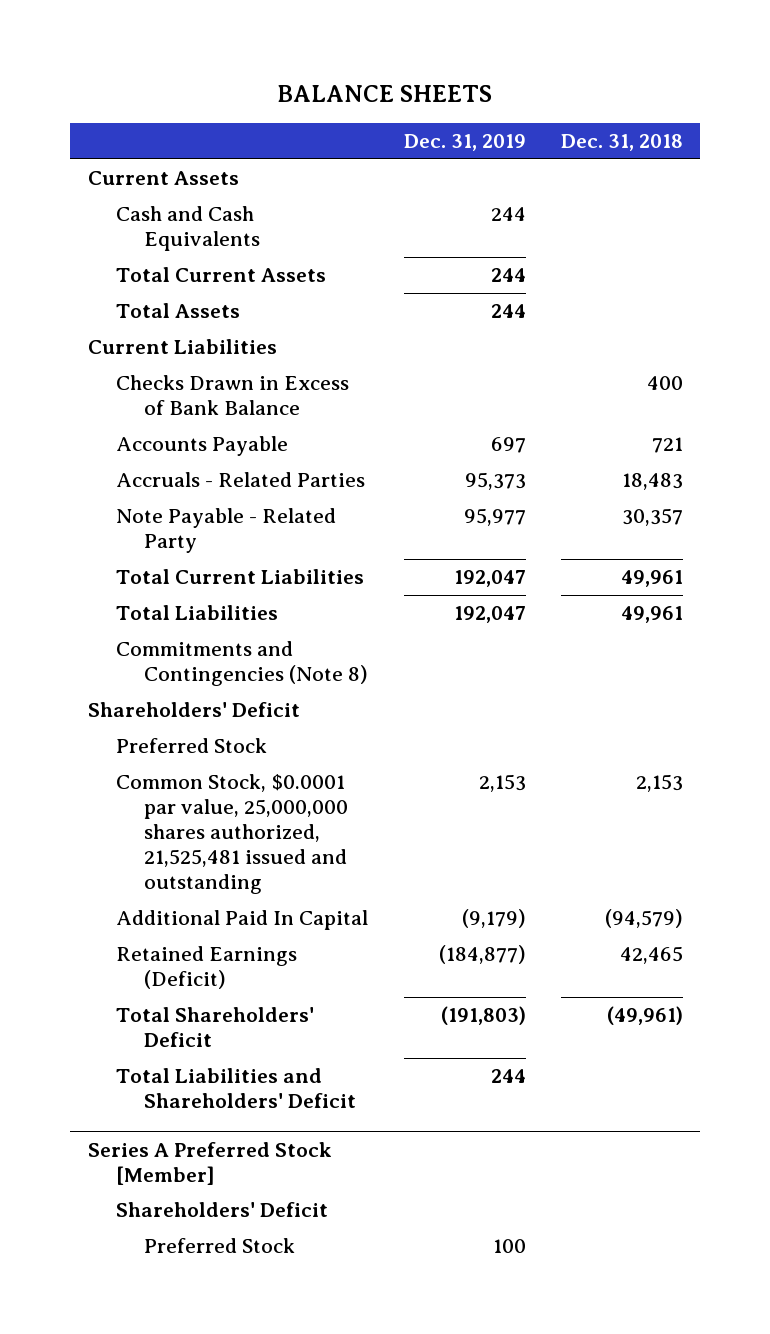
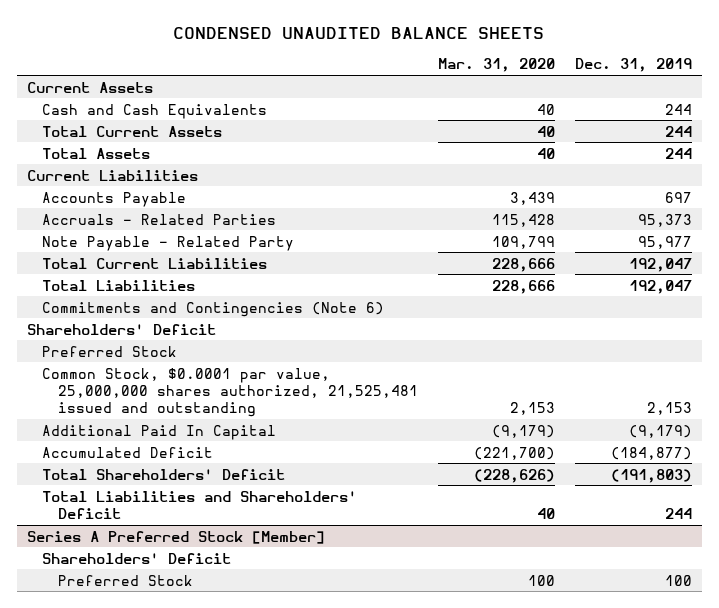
[277,85,493,103] BALANCE SHEETS -> [173,26,545,39] CONDENSED UNAUDITED BALANCE SHEETS
[560,134,683,152] Dec. 31, 2018 -> none
none -> [437,58,555,73] Mar. 31, 2020
[115,375,349,416] Checks Drawn in Excess of Bank Balance -> none
[115,641,369,687] Commitments and Contingencies (Note 8) -> [42,301,385,317] Commitments and Contingencies (Note 6)
[115,946,297,990] Retained Earnings (Deficit) -> [42,446,214,458] Accumulated Deficit

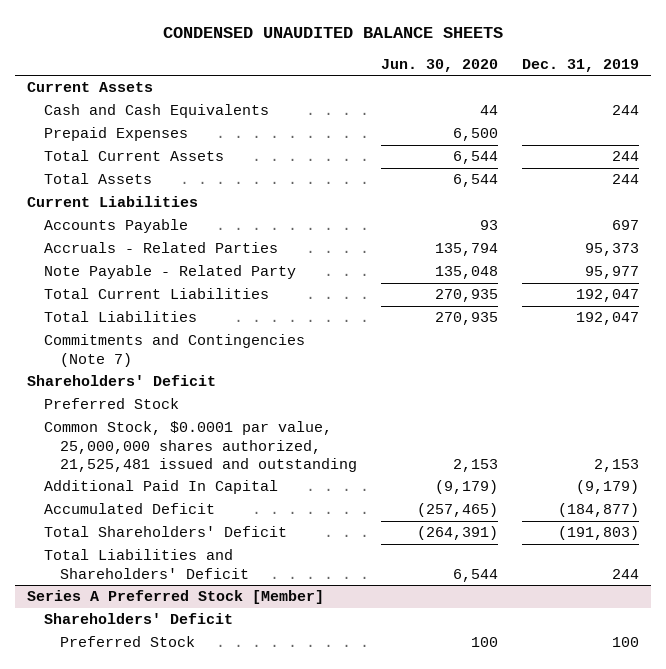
[437,58,555,73] Mar. 31, 2020 -> none
none -> [381,58,499,72] Jun. 30, 2020
none -> [43,127,188,142] Prepaid Expenses
[42,301,385,317] Commitments and Contingencies (Note 6) -> [43,334,305,367] Commitments and Contingencies (Note 7)

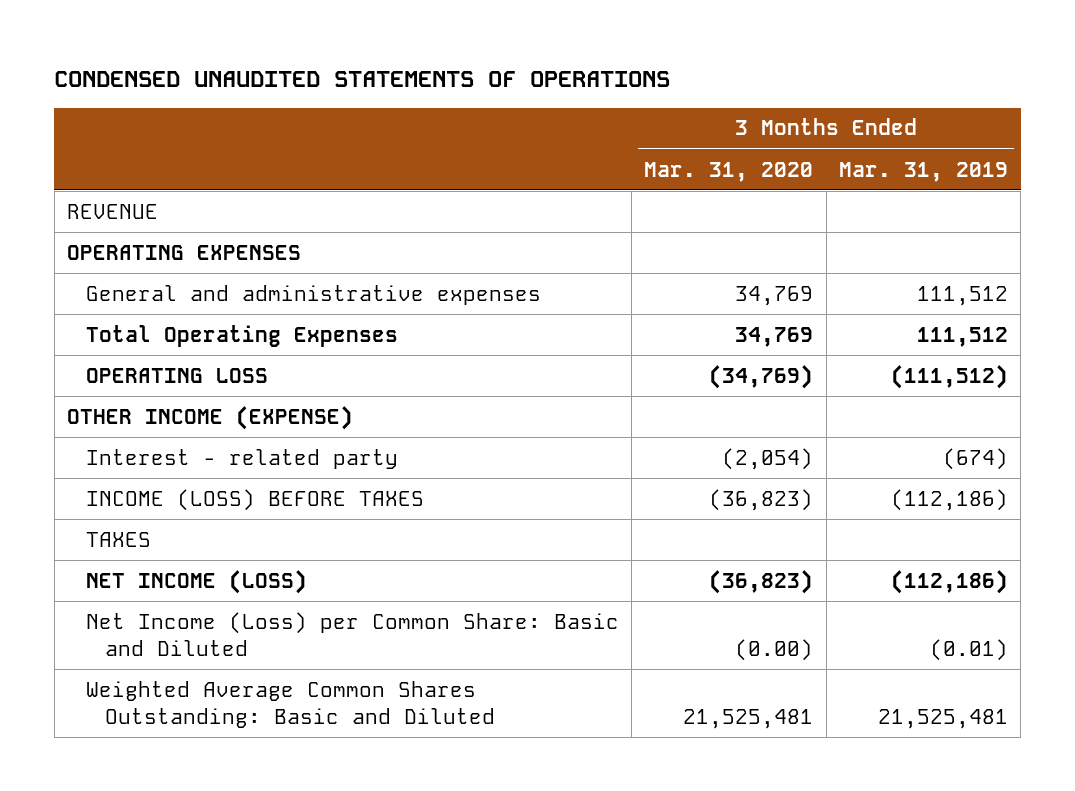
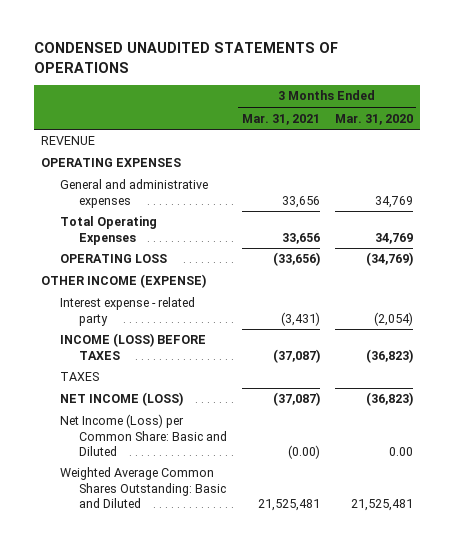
[838,161,1008,182] Mar. 31, 2019 -> none
none -> [241,113,320,125] Mar. 31, 2021
[85,448,398,469] Interest - related party -> [59,297,195,326] Interest expense - related party
[735,638,814,661] (0.00) -> [388,446,413,456] 0.00

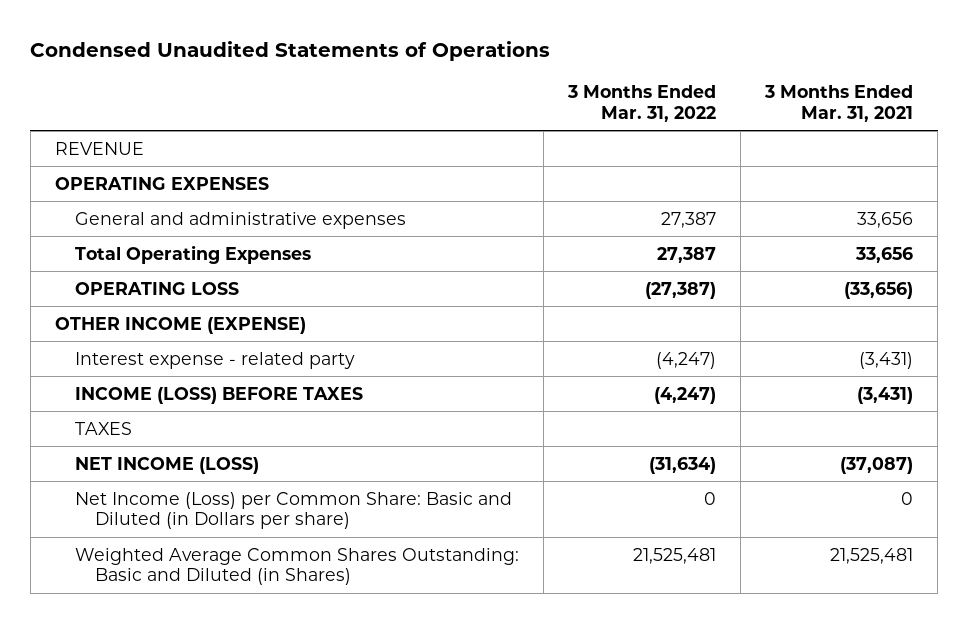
[33,42,338,73] CONDENSED UNAUDITED STATEMENTS OF OPERATIONS -> [30,41,551,62] Condensed Unaudited Statements of Operations
[334,113,413,125] Mar. 31, 2020 -> none
none -> [566,85,716,123] 3 Months Ended Mar. 31, 2022
[272,348,320,363] (37,087) -> [857,386,914,404] (3,431)
[59,414,227,456] Net Income (Loss) per Common Share: Basic and Diluted -> [74,491,512,530] Net Income (Loss) per Common Share: Basic and Diluted (in Dollars per share)
[287,444,320,459] (0.00) -> [901,491,914,505] 0
[59,467,226,508] Weighted Average Common Shares Outstanding: Basic and Diluted -> [74,547,519,586] Weighted Average Common Shares Outstanding: Basic and Diluted (in Shares)

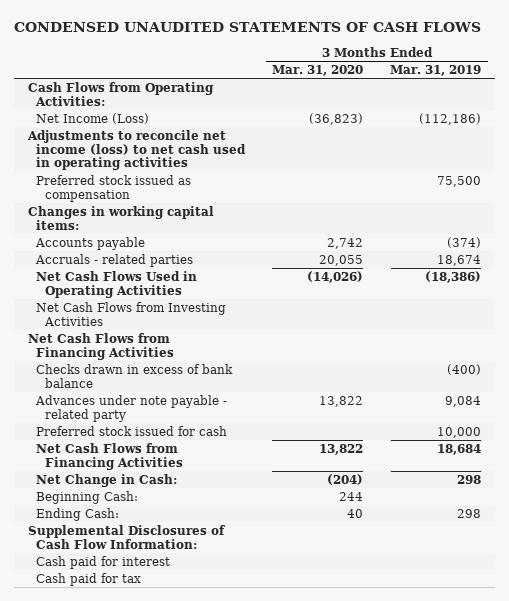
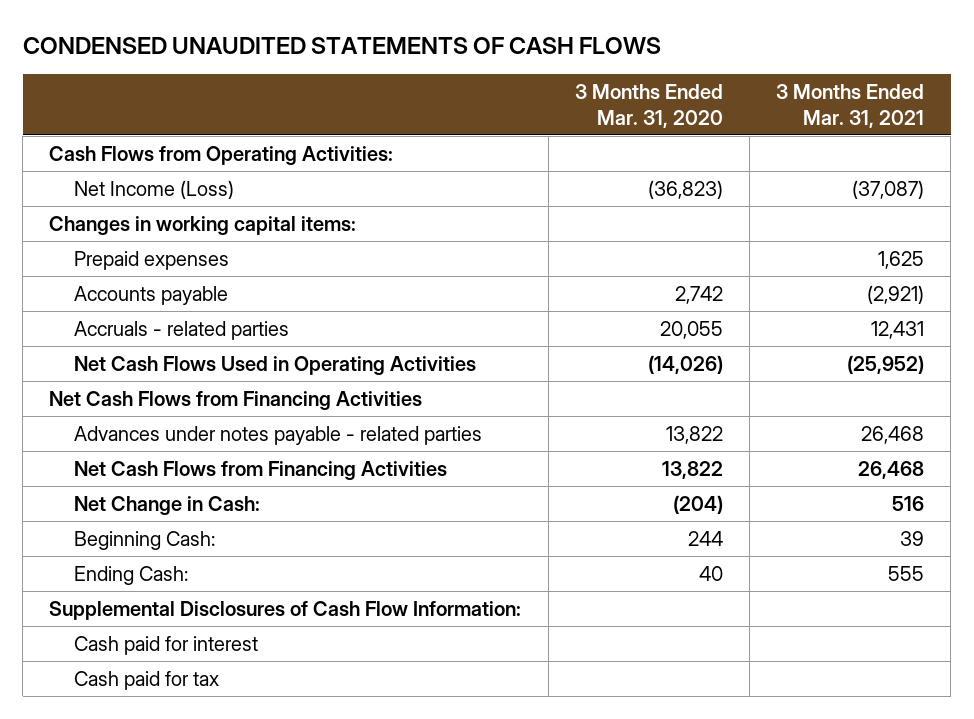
[390,64,482,76] Mar. 31, 2019 -> none
none -> [776,84,925,128] 3 Months Ended Mar. 31, 2021
[26,129,247,171] Adjustments to reconcile net income (loss) to net cash used in operating activities -> none
[36,174,192,202] Preferred stock issued as compensation -> none
none -> [74,250,230,270] Prepaid expenses
[36,301,227,326] Net Cash Flows from Investing Activities -> none
[36,363,234,388] Checks drawn in excess of bank balance -> none
[36,425,228,436] Preferred stock issued for cash -> none
[35,394,228,422] Advances under note payable - related party -> [74,425,483,445] Advances under notes payable - related parties

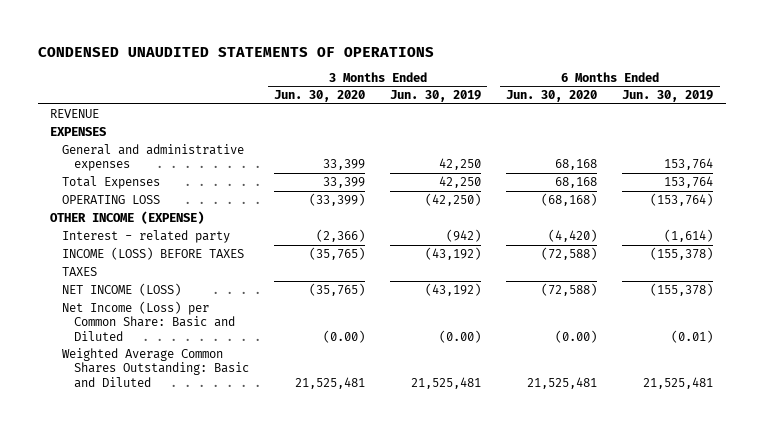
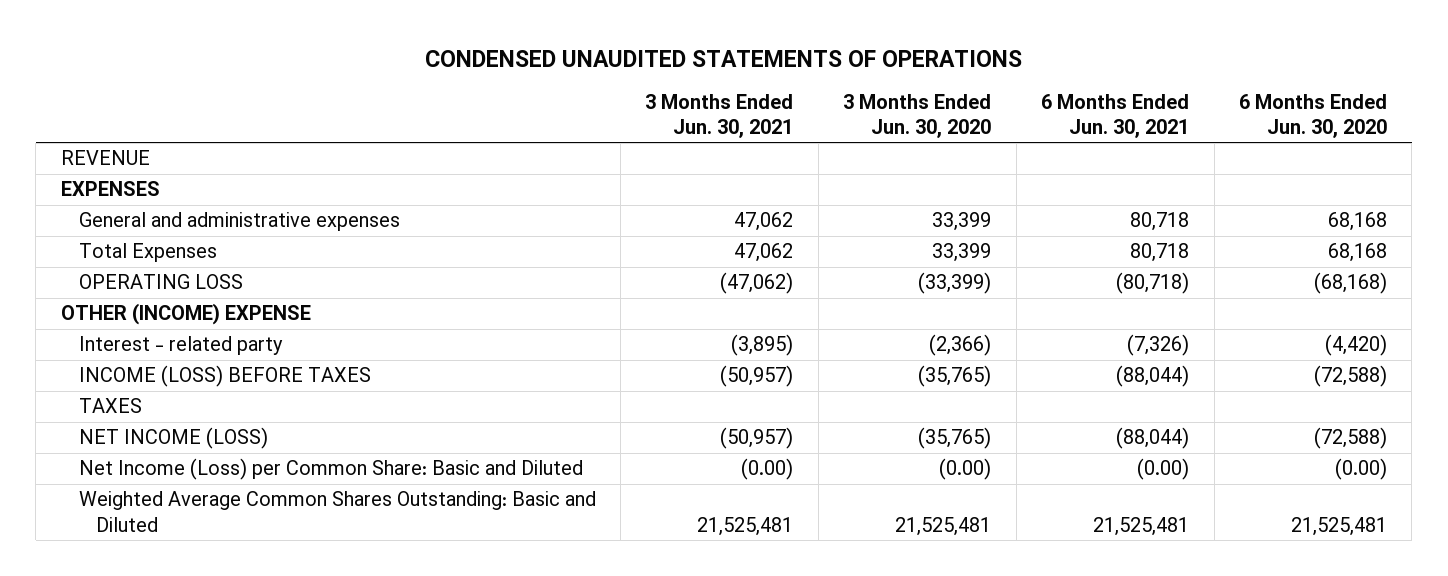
[390,90,482,103] Jun. 30, 2019 -> none
[622,90,714,103] Jun. 30, 2019 -> none
none -> [645,93,794,139] 3 Months Ended Jun. 30, 2021
none -> [1041,93,1190,139] 6 Months Ended Jun. 30, 2021
[50,210,205,224] OTHER INCOME (EXPENSE) -> [60,303,311,326] OTHER (INCOME) EXPENSE

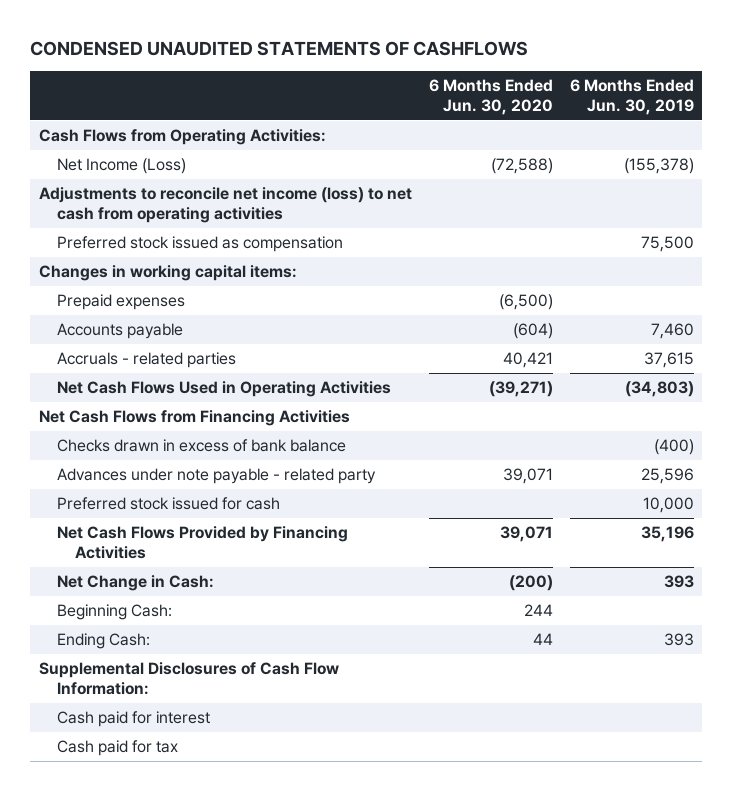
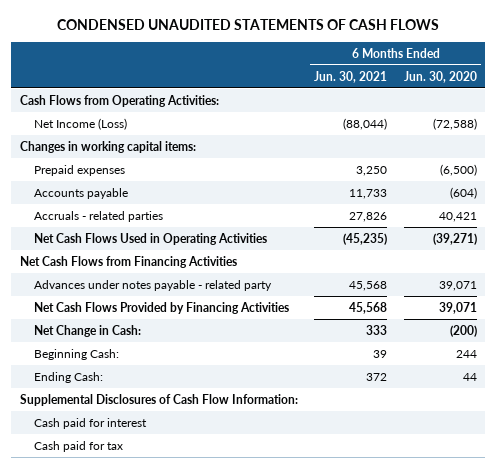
[30,41,529,57] CONDENSED UNAUDITED STATEMENTS OF CASHFLOWS -> [57,19,440,31] CONDENSED UNAUDITED STATEMENTS OF CASH FLOWS
[569,79,694,116] 6 Months Ended Jun. 30, 2019 -> none
none -> [314,70,388,83] Jun. 30, 2021
[38,187,412,223] Adjustments to reconcile net income (loss) to net cash from operating activities -> none
[56,236,343,253] Preferred stock issued as compensation -> none
[56,439,346,453] Checks drawn in excess of bank balance -> none
[56,497,280,511] Preferred stock issued for cash -> none
[56,468,376,485] Advances under note payable - related party -> [34,279,273,291] Advances under notes payable - related party

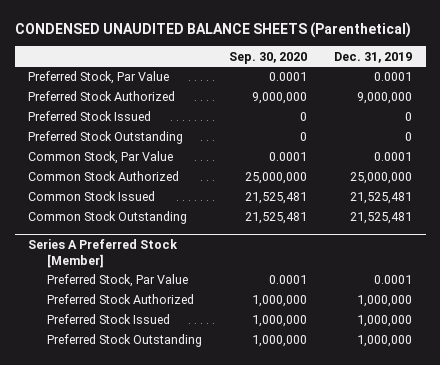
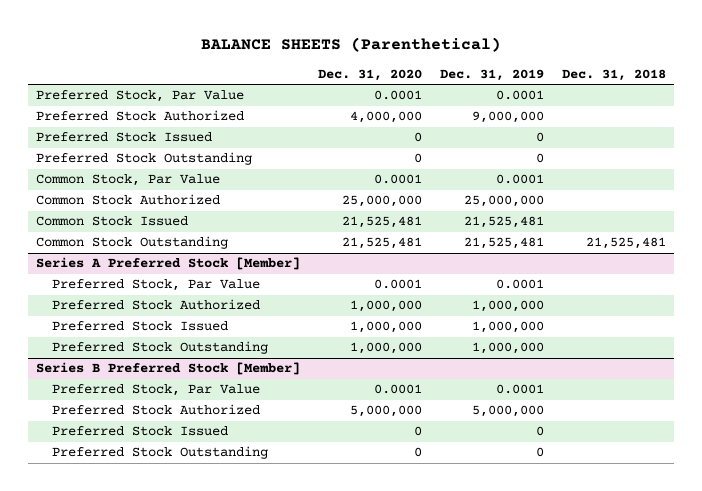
[14,21,411,38] CONDENSED UNAUDITED BALANCE SHEETS (Parenthetical) -> [201,37,502,53] BALANCE SHEETS (Parenthetical)
[228,51,307,64] Sep. 30, 2020 -> none
none -> [318,69,423,82] Dec. 31, 2020
none -> [561,69,666,82] Dec. 31, 2018
none -> [36,362,301,376] Series B Preferred Stock [Member]
none -> [51,384,260,397] Preferred Stock, Par Value
none -> [51,404,260,416] Preferred Stock Authorized
none -> [51,426,228,437] Preferred Stock Issued
none -> [51,446,268,460] Preferred Stock Outstanding

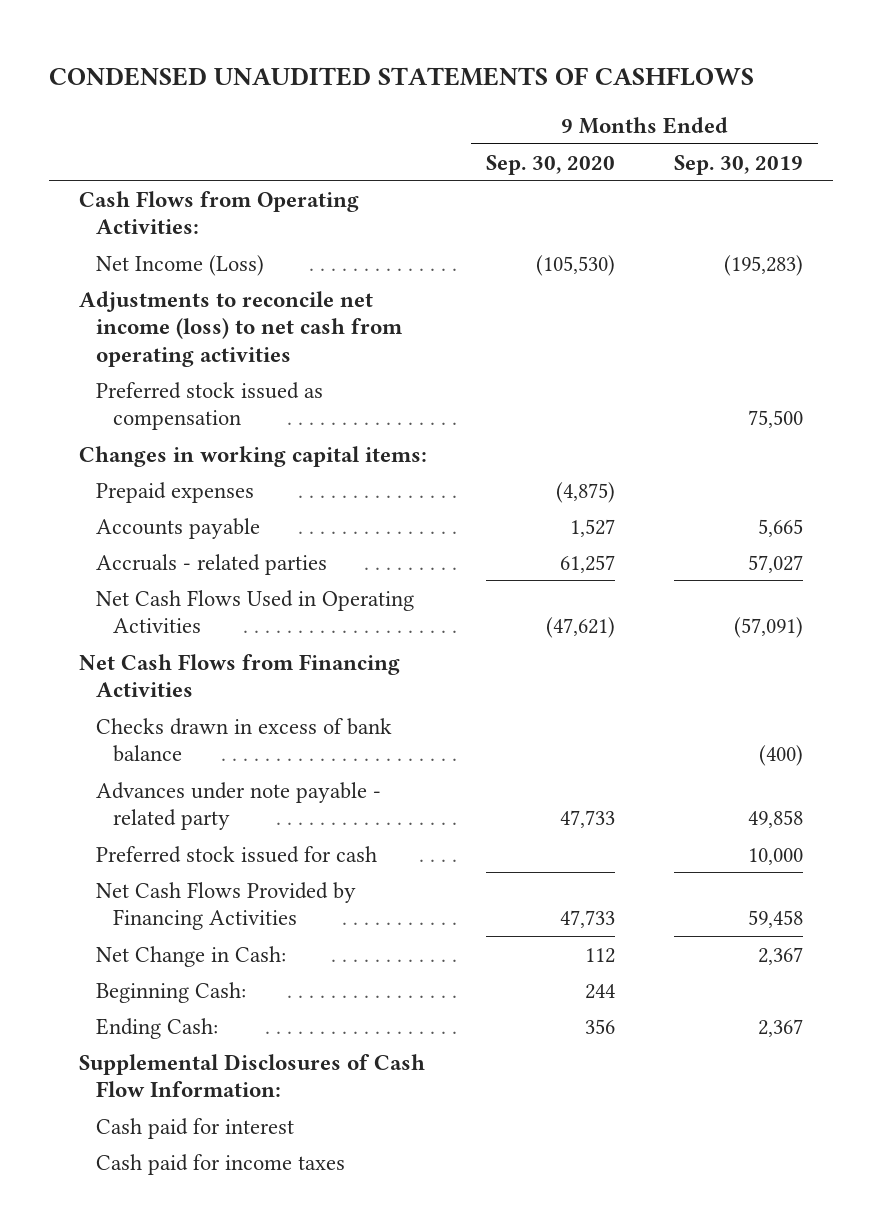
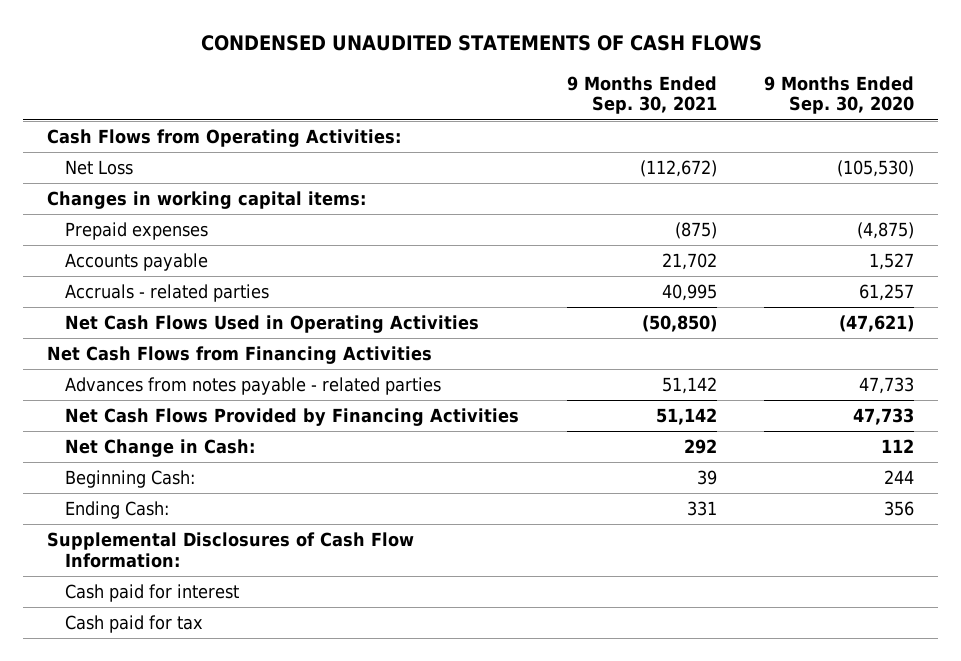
[49,66,755,86] CONDENSED UNAUDITED STATEMENTS OF CASHFLOWS -> [200,35,762,52] CONDENSED UNAUDITED STATEMENTS OF CASH FLOWS
[674,154,804,175] Sep. 30, 2019 -> none
none -> [566,75,717,115] 9 Months Ended Sep. 30, 2021
[79,290,404,367] Adjustments to reconcile net income (loss) to net cash from operating activities -> none
[96,381,324,431] Preferred stock issued as compensation -> none
[96,254,265,276] Net Income (Loss) -> [64,159,133,175] Net Loss
[96,717,393,763] Checks drawn in excess of bank balance -> none
[96,845,378,863] Preferred stock issued for cash -> none
[96,781,382,831] Advances under note payable - related party -> [64,376,441,395] Advances from notes payable - related parties
[96,1153,346,1175] Cash paid for income taxes -> [64,614,203,633] Cash paid for tax

